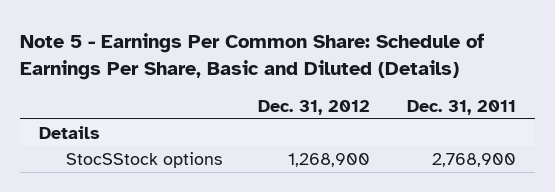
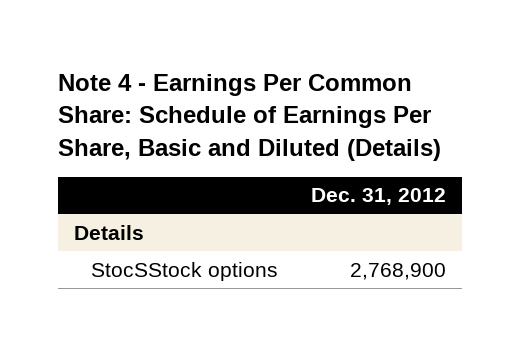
[20,32,485,80] Note 5 - Earnings Per Common Share: Schedule of Earnings Per Share, Basic and Diluted (Details) -> [57,73,441,161] Note 4 - Earnings Per Common Share: Schedule of Earnings Per Share, Basic and Diluted (Details)
[407,99,517,115] Dec. 31, 2011 -> none
[288,153,371,168] 1,268,900 -> [350,262,447,280] 2,768,900

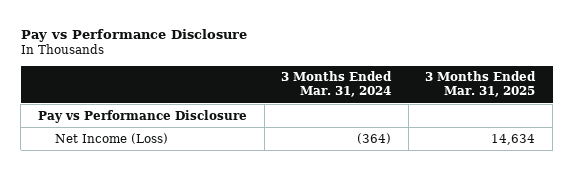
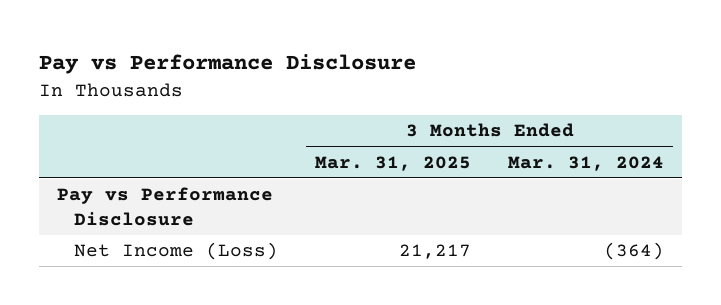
[491,133,536,145] 14,634 -> [399,244,472,260] 21,217

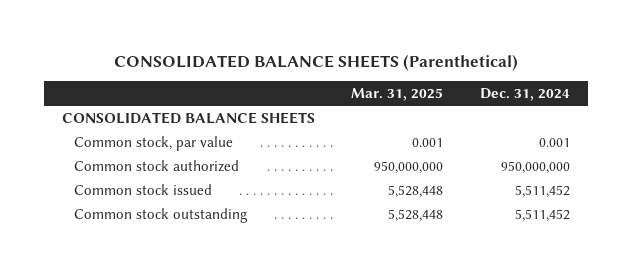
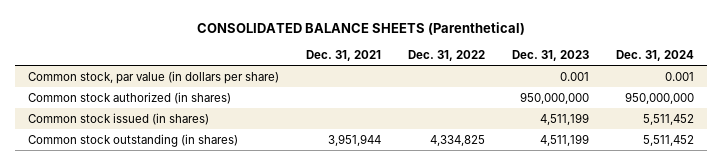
[351,88,444,102] Mar. 31, 2025 -> none
none -> [306,49,382,61] Dec. 31, 2021
none -> [408,49,486,61] Dec. 31, 2022
none -> [512,49,590,61] Dec. 31, 2023
[61,111,315,124] CONSOLIDATED BALANCE SHEETS -> none
[74,135,234,151] Common stock, par value -> [28,70,280,84] Common stock, par value (in dollars per share)
[74,159,240,172] Common stock authorized -> [28,91,232,104] Common stock authorized (in shares)
[74,183,213,195] Common stock issued -> [28,112,210,125] Common stock issued (in shares)
[74,207,249,223] Common stock outstanding -> [28,133,239,147] Common stock outstanding (in shares)

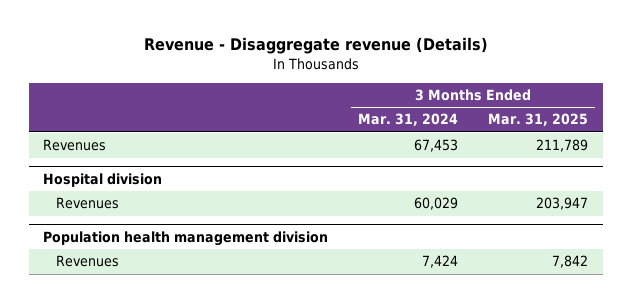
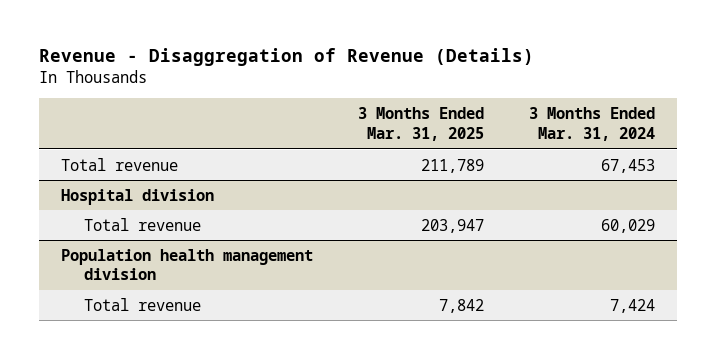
[143,37,488,55] Revenue - Disaggregate revenue (Details) -> [38,48,534,67] Revenue - Disaggregation of Revenue (Details)
[43,139,107,152] Revenues -> [61,157,179,171] Total revenue
[55,197,119,210] Revenues -> [84,217,202,231] Total revenue
[55,255,119,268] Revenues -> [84,297,202,311] Total revenue

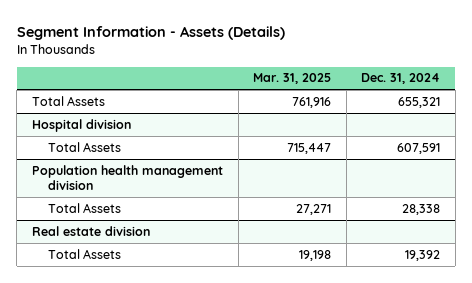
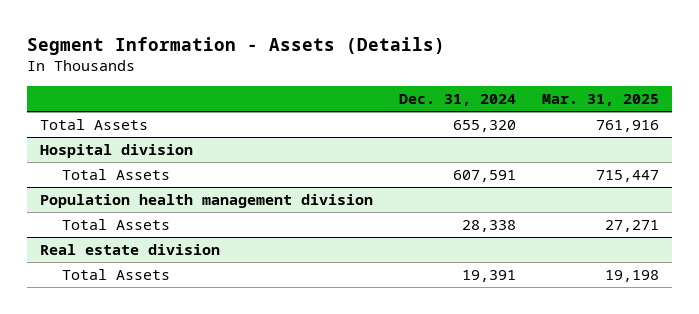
[398,96,441,108] 655,321 -> [453,119,517,132] 655,320
[405,249,441,261] 19,392 -> [462,269,517,282] 19,391

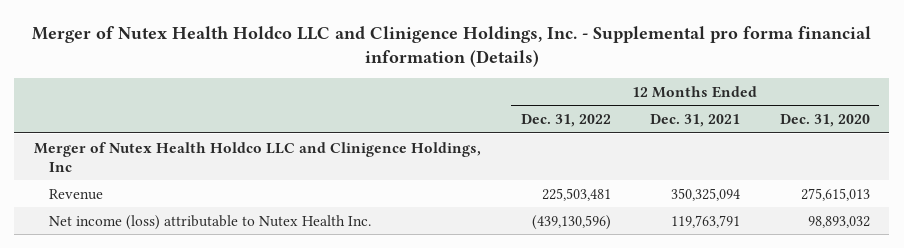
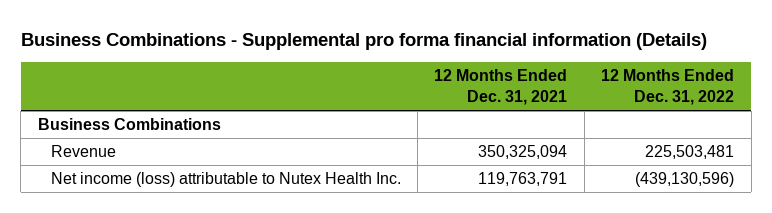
[31,25,871,67] Merger of Nutex Health Holdco LLC and Clinigence Holdings, Inc. - Supplemental pro forma financial information (Details) -> [20,32,707,50] Business Combinations - Supplemental pro forma financial information (Details)
[779,114,870,128] Dec. 31, 2020 -> none
[33,141,481,172] Merger of Nutex Health Holdco LLC and Clinigence Holdings, Inc -> [37,118,221,131] Business Combinations

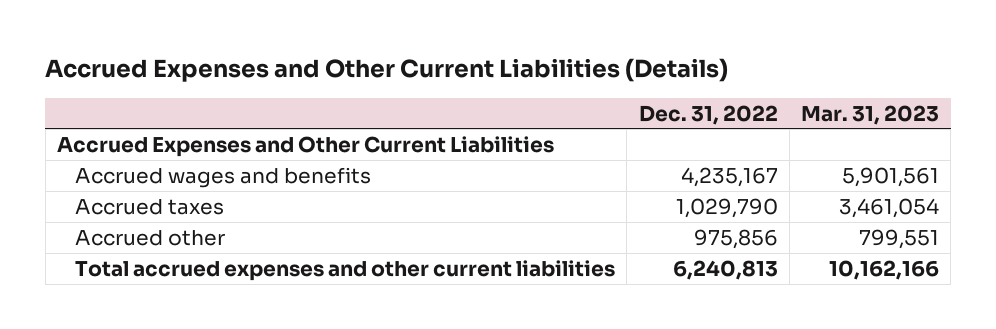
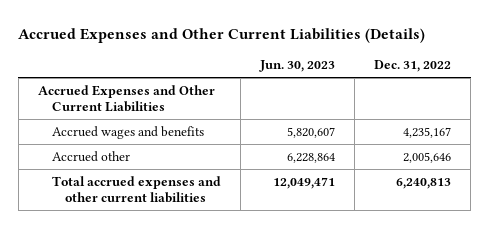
[801,104,940,125] Mar. 31, 2023 -> none
none -> [258,60,335,73] Jun. 30, 2023
[75,198,225,215] Accrued taxes -> none
[693,228,778,249] 975,856 -> [402,151,451,163] 2,005,646

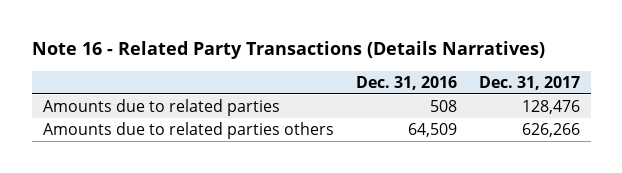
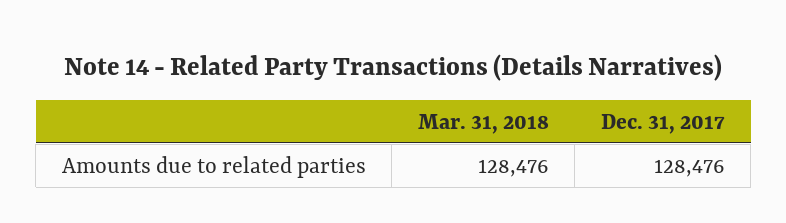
[31,41,545,60] Note 16 - Related Party Transactions (Details Narratives) -> [64,53,723,81] Note 14 - Related Party Transactions (Details Narratives)
[355,75,457,90] Dec. 31, 2016 -> none
none -> [417,113,549,134] Mar. 31, 2018
[42,121,334,139] Amounts due to related parties others -> none

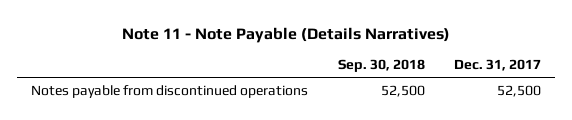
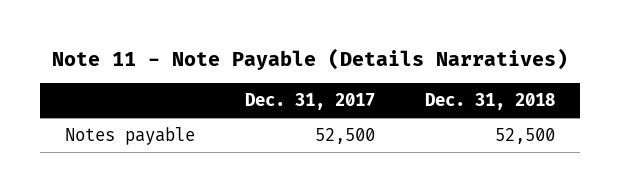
[337,59,425,73] Sep. 30, 2018 -> none
none -> [425,92,556,110] Dec. 31, 2018
[31,84,309,98] Notes payable from discontinued operations -> [64,127,195,146] Notes payable

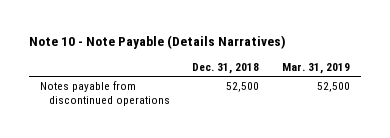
[51,47,568,70] Note 11 - Note Payable (Details Narratives) -> [28,35,286,50] Note 10 - Note Payable (Details Narratives)
[244,92,375,110] Dec. 31, 2017 -> none
none -> [282,63,351,75] Mar. 31, 2019
[64,127,195,146] Notes payable -> [39,81,170,107] Notes payable from discontinued operations

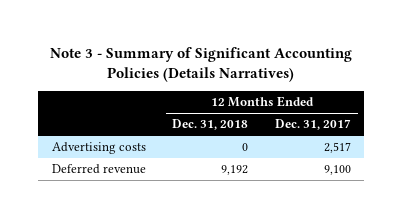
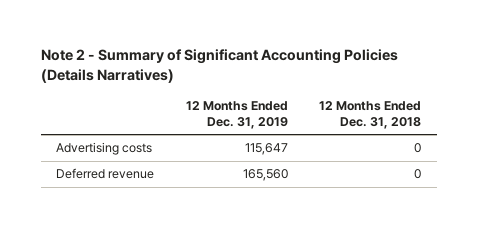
[50,47,353,83] Note 3 - Summary of Significant Accounting Policies (Details Narratives) -> [40,49,398,84] Note 2 - Summary of Significant Accounting Policies (Details Narratives)
[274,119,351,131] Dec. 31, 2017 -> none
none -> [185,101,288,129] 12 Months Ended Dec. 31, 2019
[221,165,249,176] 9,192 -> [413,169,421,180] 0

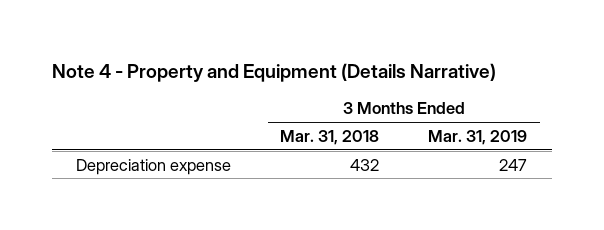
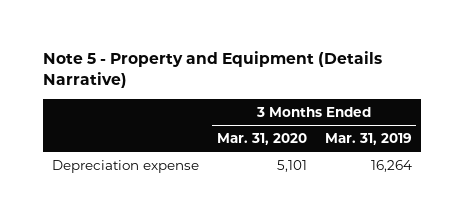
[52,62,497,82] Note 4 - Property and Equipment (Details Narrative) -> [42,51,382,89] Note 5 - Property and Equipment (Details Narrative)
[280,129,380,145] Mar. 31, 2018 -> none
none -> [216,133,307,146] Mar. 31, 2020
[499,158,528,171] 247 -> [370,159,412,172] 16,264

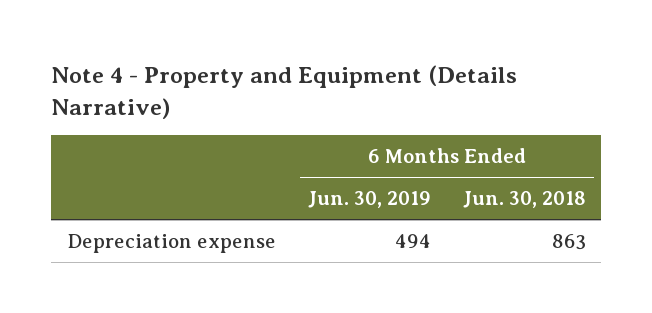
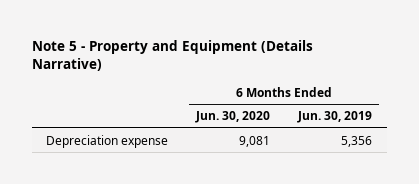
[50,64,517,119] Note 4 - Property and Equipment (Details Narrative) -> [32,39,314,72] Note 5 - Property and Equipment (Details Narrative)
[462,191,586,209] Jun. 30, 2018 -> none
none -> [195,111,271,124] Jun. 30, 2020
[394,234,431,249] 494 -> [341,135,373,147] 5,356

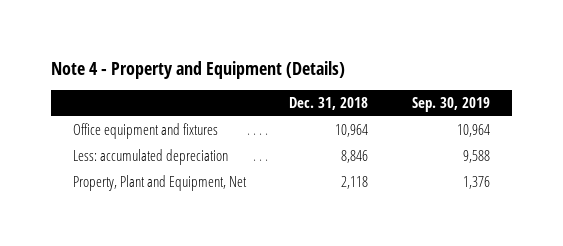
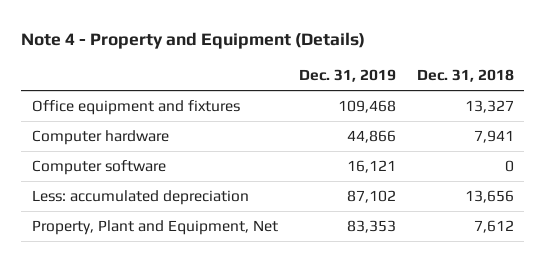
[411,97,490,113] Sep. 30, 2019 -> none
none -> [298,69,396,83] Dec. 31, 2019
[335,124,369,138] 10,964 -> [464,99,514,113] 13,327
none -> [31,129,169,145] Computer hardware
none -> [31,159,166,175] Computer software
[341,150,369,164] 8,846 -> [464,189,514,203] 13,656
[341,176,369,190] 2,118 -> [473,219,514,233] 7,612

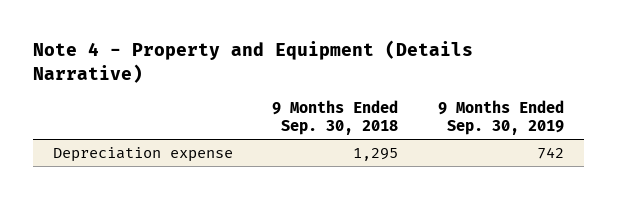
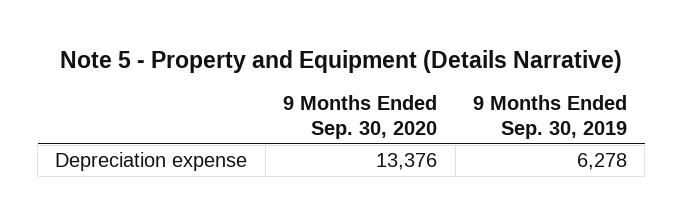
[32,40,473,83] Note 4 - Property and Equipment (Details Narrative) -> [60,50,623,74] Note 5 - Property and Equipment (Details Narrative)
[272,99,399,136] 9 Months Ended Sep. 30, 2018 -> none
none -> [283,95,438,140] 9 Months Ended Sep. 30, 2020
[536,147,564,160] 742 -> [576,153,627,171] 6,278

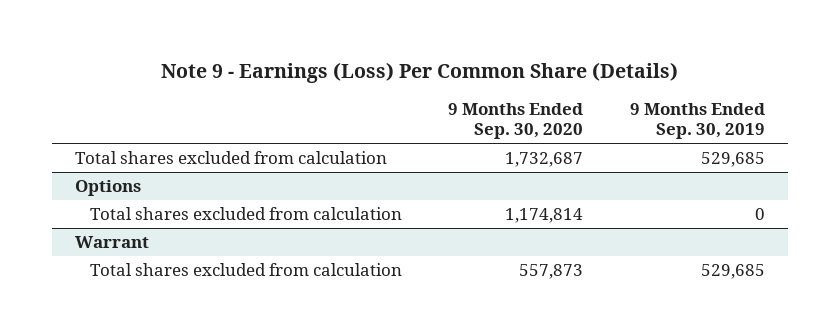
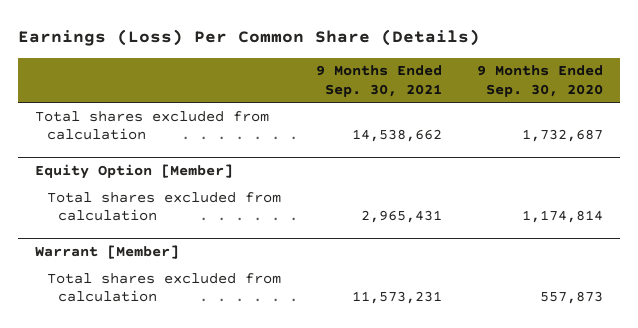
[160,62,678,84] Note 9 - Earnings (Loss) Per Common Share (Details) -> [17,29,480,47] Earnings (Loss) Per Common Share (Details)
[629,103,765,139] 9 Months Ended Sep. 30, 2019 -> none
none -> [315,65,442,97] 9 Months Ended Sep. 30, 2021
[75,180,142,197] Options -> [35,163,234,179] Equity Option [Member]
[75,236,150,249] Warrant -> [35,244,180,259] Warrant [Member]

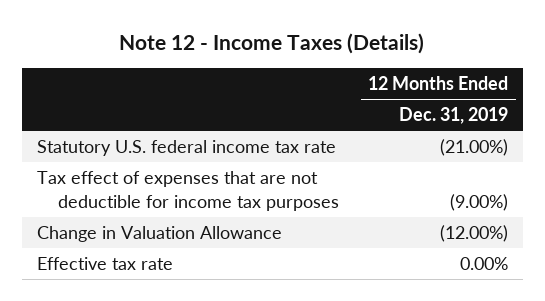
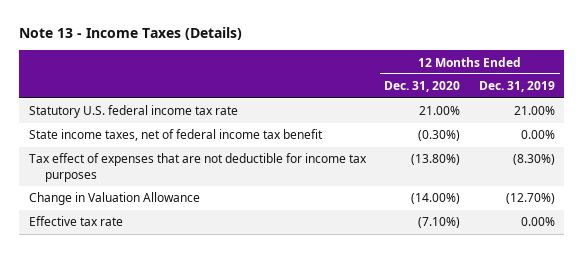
[119,33,425,55] Note 12 - Income Taxes (Details) -> [19,27,243,41] Note 13 - Income Taxes (Details)
none -> [384,81,461,93] Dec. 31, 2020
[440,139,509,157] (21.00%) -> [513,106,555,116] 21.00%
none -> [28,129,323,142] State income taxes, net of federal income tax benefit
[450,193,509,211] (9.00%) -> [512,154,555,166] (8.30%)
[440,225,509,243] (12.00%) -> [505,193,555,205] (12.70%)

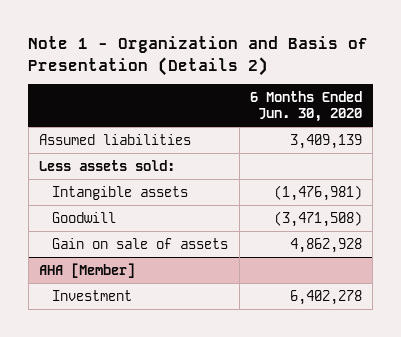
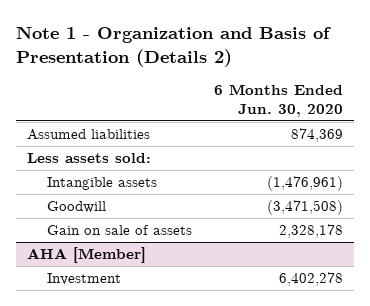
[290,133,363,149] 3,409,139 -> [291,128,344,143] 874,369
[274,184,363,201] (1,476,981) -> [267,176,344,192] (1,476,961)
[290,237,363,253] 4,862,928 -> [279,224,344,239] 2,328,178

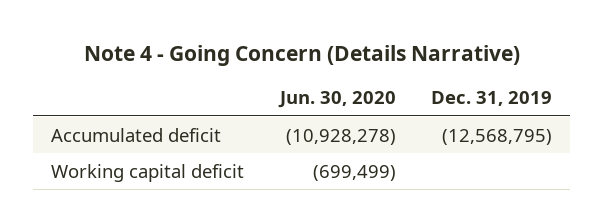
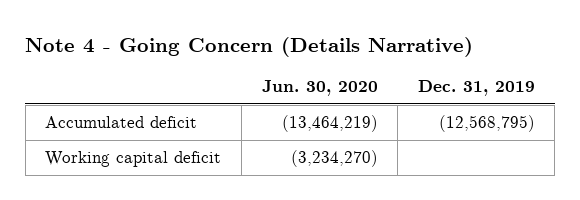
[285,128,396,145] (10,928,278) -> [281,115,378,133] (13,464,219)
[312,164,396,181] (699,499) -> [290,150,378,168] (3,234,270)

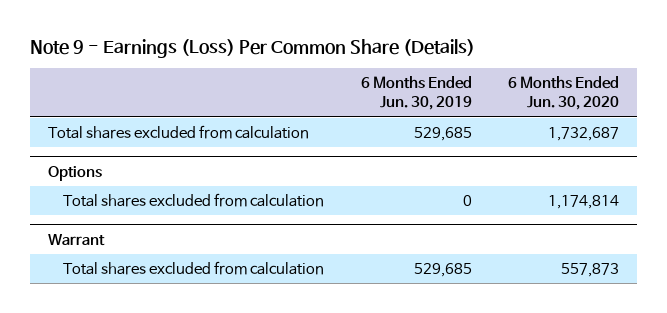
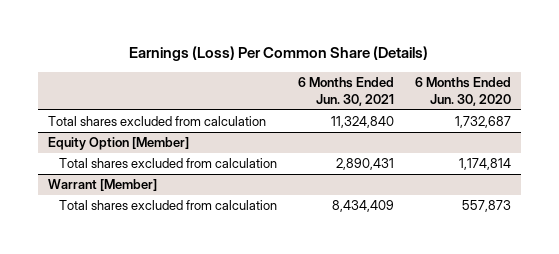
[29,39,475,59] Note 9 - Earnings (Loss) Per Common Share (Details) -> [129,46,429,62] Earnings (Loss) Per Common Share (Details)
[360,76,472,111] 6 Months Ended Jun. 30, 2019 -> none
none -> [297,76,394,107] 6 Months Ended Jun. 30, 2021
[47,165,102,181] Options -> [48,137,190,151] Equity Option [Member]
[47,233,105,246] Warrant -> [48,179,158,192] Warrant [Member]

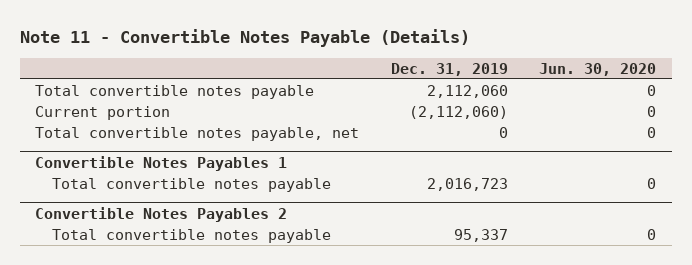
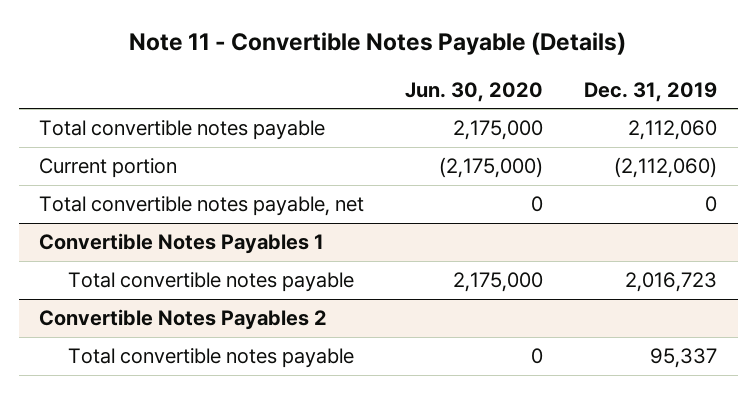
[647,85,657,97] 0 -> [453,120,544,141] 2,175,000
[647,106,657,118] 0 -> [439,157,544,179] (2,175,000)
[647,178,657,190] 0 -> [453,272,544,293] 2,175,000

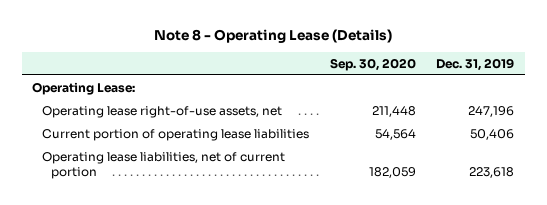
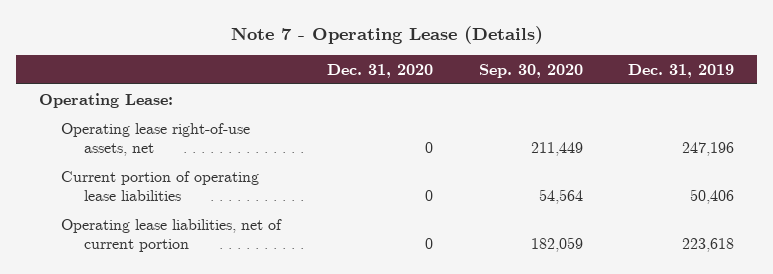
[154,29,393,44] Note 8 - Operating Lease (Details) -> [230,25,543,44] Note 7 - Operating Lease (Details)
none -> [327,63,434,78] Dec. 31, 2020
[371,105,416,117] 211,448 -> [530,141,583,156] 211,449

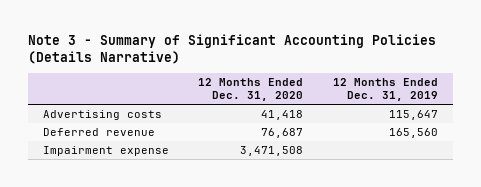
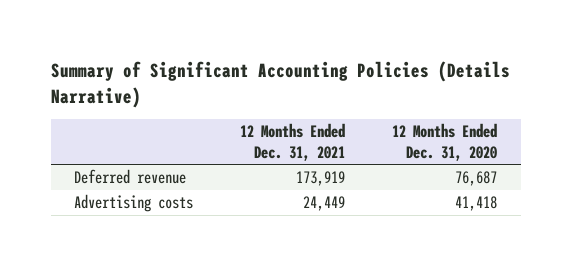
[28,34,437,65] Note 3 - Summary of Significant Accounting Policies (Details Narrative) -> [50,60,510,108] Summary of Significant Accounting Policies (Details Narrative)
[332,78,438,102] 12 Months Ended Dec. 31, 2019 -> none
none -> [240,123,346,161] 12 Months Ended Dec. 31, 2021
[42,146,169,157] Impairment expense -> none
[42,110,162,121] Advertising costs -> [74,194,194,213] Advertising costs

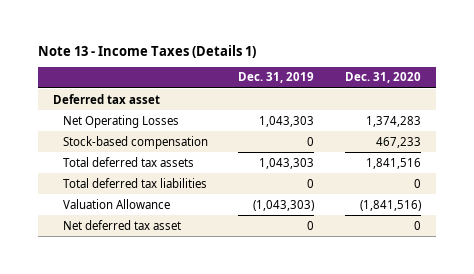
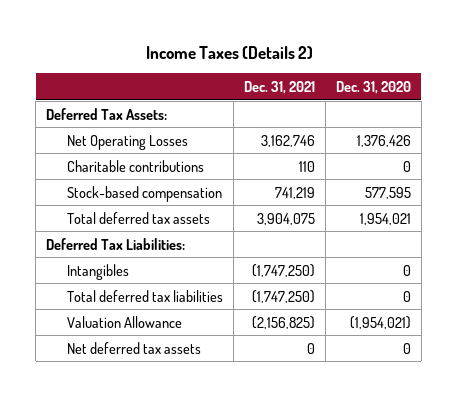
[38,44,257,58] Note 13 - Income Taxes (Details 1) -> [145,45,313,59] Income Taxes (Details 2)
[238,72,315,84] Dec. 31, 2019 -> none
none -> [243,80,315,94] Dec. 31, 2021
[53,93,161,104] Deferred tax asset -> [46,107,168,120] Deferred Tax Assets:
[365,115,421,127] 1,374,283 -> [356,134,411,147] 1,376,426
none -> [66,159,204,172] Charitable contributions
[375,136,421,148] 467,233 -> [364,186,411,199] 577,595
[365,157,421,169] 1,841,516 -> [359,212,411,225] 1,954,021
none -> [46,237,186,250] Deferred Tax Liabilities:
none -> [66,263,129,280] Intangibles
[359,199,421,211] (1,841,516) -> [349,315,411,329] (1,954,021)
[62,219,181,230] Net deferred tax asset -> [66,341,201,354] Net deferred tax assets

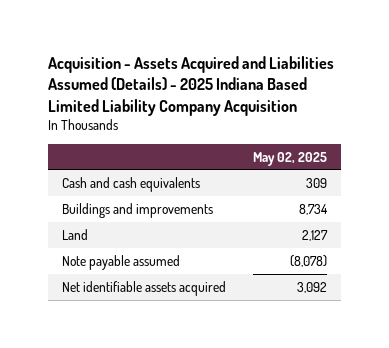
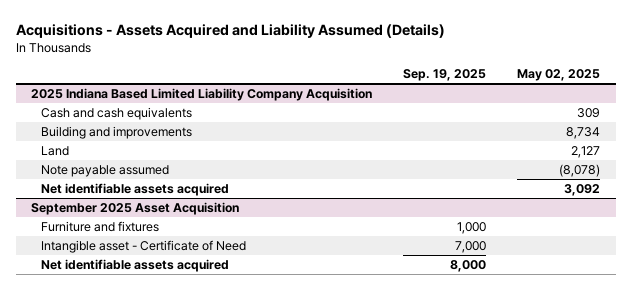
[47,56,334,116] Acquisition - Assets Acquired and Liabilities Assumed (Details) - 2025 Indiana Based Limited Liability Company Acquisition -> [15,24,445,39] Acquisitions - Assets Acquired and Liability Assumed (Details)
none -> [403,69,487,82] Sep. 19, 2025
none -> [31,87,373,101] 2025 Indiana Based Limited Liability Company Acquisition
[61,202,213,218] Buildings and improvements -> [40,125,192,139] Building and improvements
none -> [31,201,240,215] September 2025 Asset Acquisition
none -> [40,220,159,232] Furniture and fixtures
none -> [40,239,246,253] Intangible asset - Certificate of Need
none -> [40,258,229,272] Net identifiable assets acquired

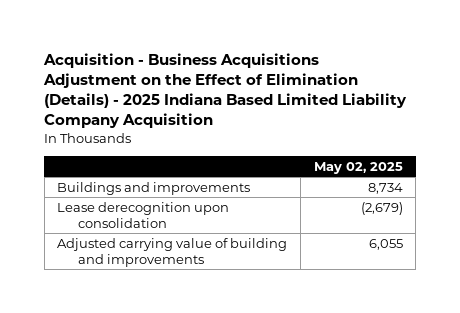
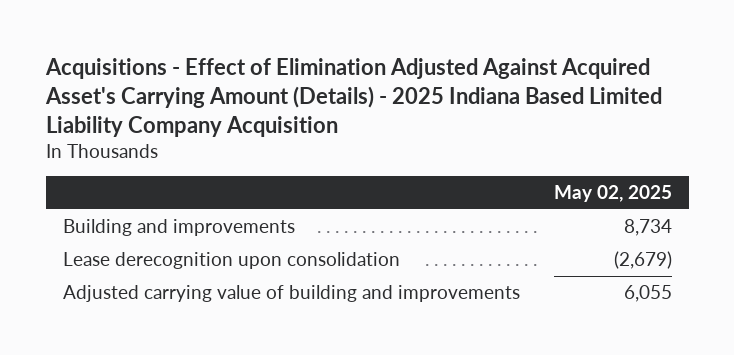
[43,52,408,129] Acquisition - Business Acquisitions Adjustment on the Effect of Elimination (Details) - 2025 Indiana Based Limited Liability Company Acquisition -> [44,57,662,137] Acquisitions - Effect of Elimination Adjusted Against Acquired Asset's Carrying Amount (Details) - 2025 Indiana Based Limited Liability Company Acquisition
[57,181,251,195] Buildings and improvements -> [62,219,295,237] Building and improvements

